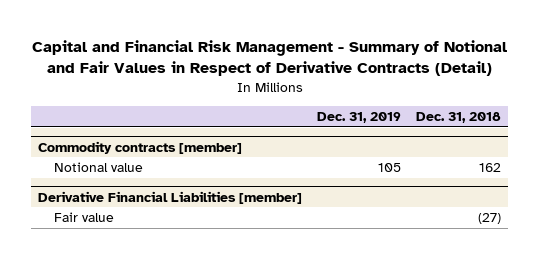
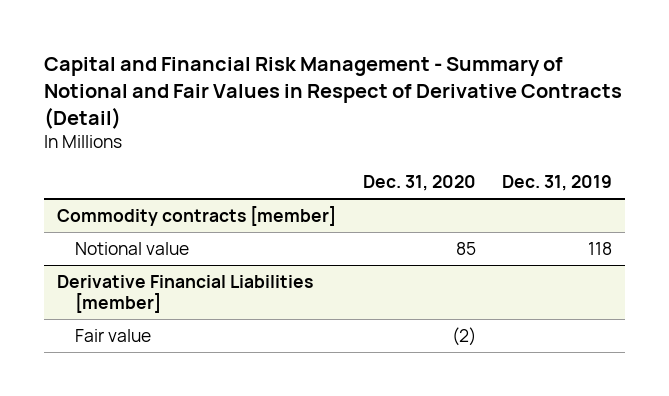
[415,111,501,123] Dec. 31, 2018 -> none
none -> [362,175,476,192] Dec. 31, 2020
[378,163,402,173] 105 -> [588,241,613,255] 118

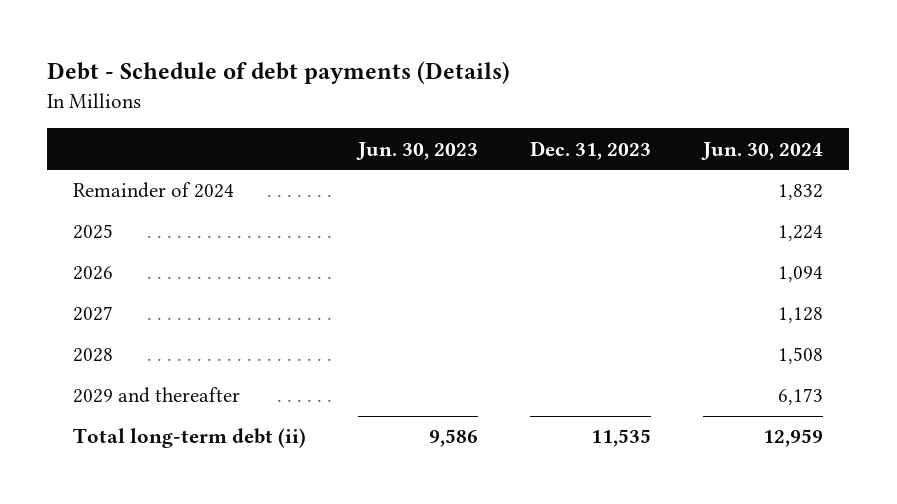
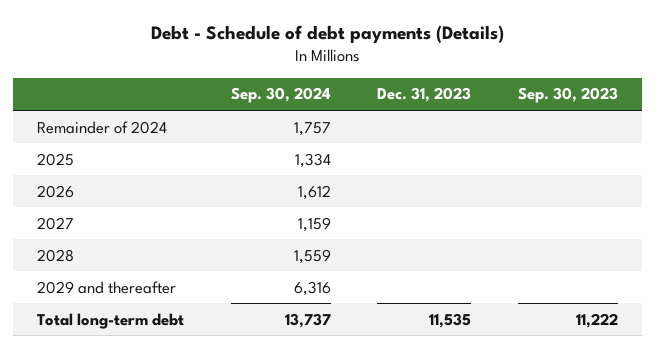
[356,141,479,160] Jun. 30, 2023 -> none
[701,141,824,160] Jun. 30, 2024 -> none
none -> [230,87,331,104] Sep. 30, 2024
none -> [518,87,619,104] Sep. 30, 2023
[73,428,307,449] Total long-term debt (ii) -> [36,312,184,329] Total long-term debt

